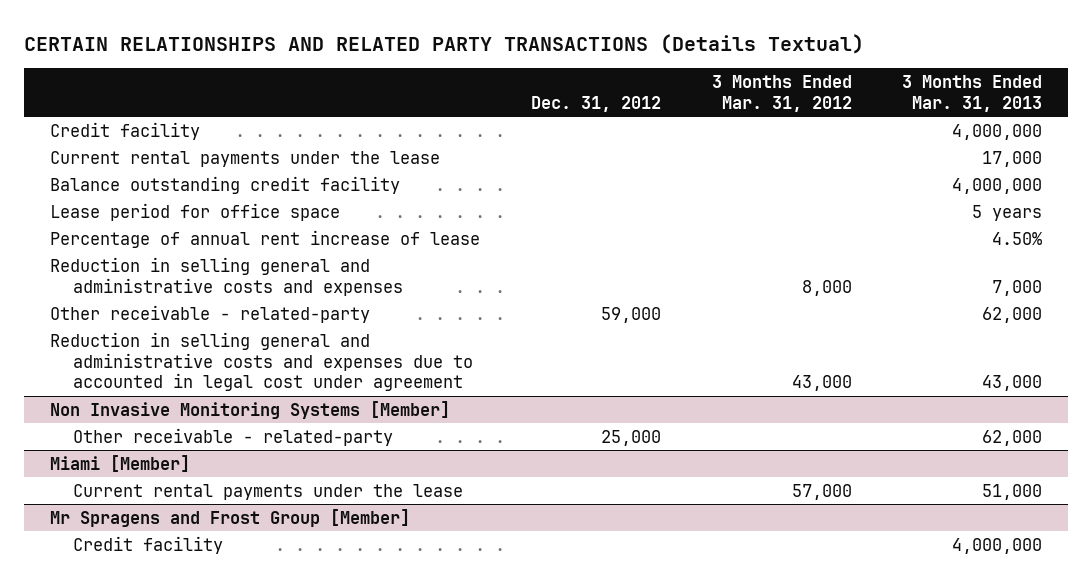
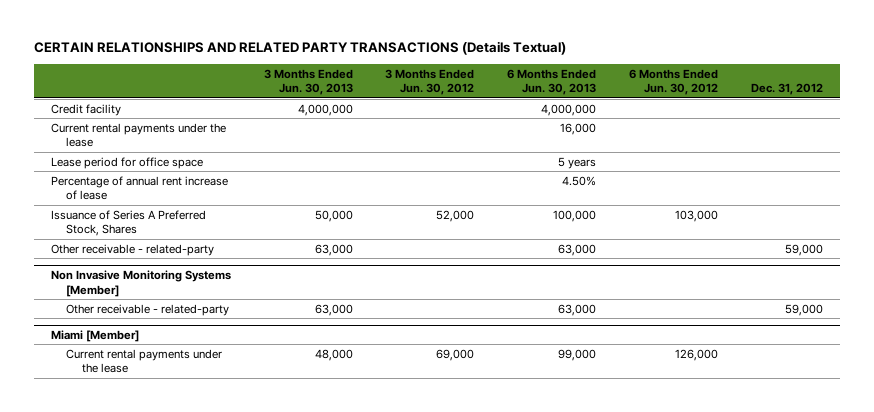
[711,74,852,112] 3 Months Ended Mar. 31, 2012 -> none
[902,74,1043,112] 3 Months Ended Mar. 31, 2013 -> none
none -> [263,68,353,96] 3 Months Ended Jun. 30, 2013
none -> [385,68,475,96] 3 Months Ended Jun. 30, 2012
none -> [507,68,597,96] 6 Months Ended Jun. 30, 2013
none -> [629,68,719,96] 6 Months Ended Jun. 30, 2012
[49,175,400,194] Balance outstanding credit facility -> none
[49,256,404,296] Reduction in selling general and administrative costs and expenses -> [50,209,206,237] Issuance of Series A Preferred Stock, Shares
[49,331,474,392] Reduction in selling general and administrative costs and expenses due to accounted in legal cost under agreement -> none
[600,429,661,446] 25,000 -> [785,303,824,316] 59,000
[49,508,410,527] Mr Spragens and Frost Group [Member] -> none
[73,535,224,554] Credit facility -> none

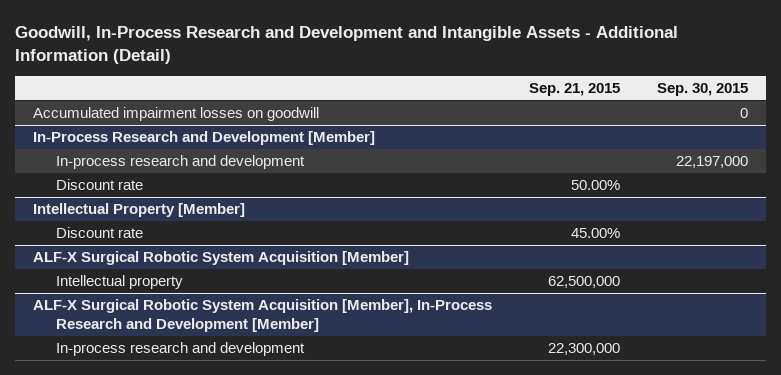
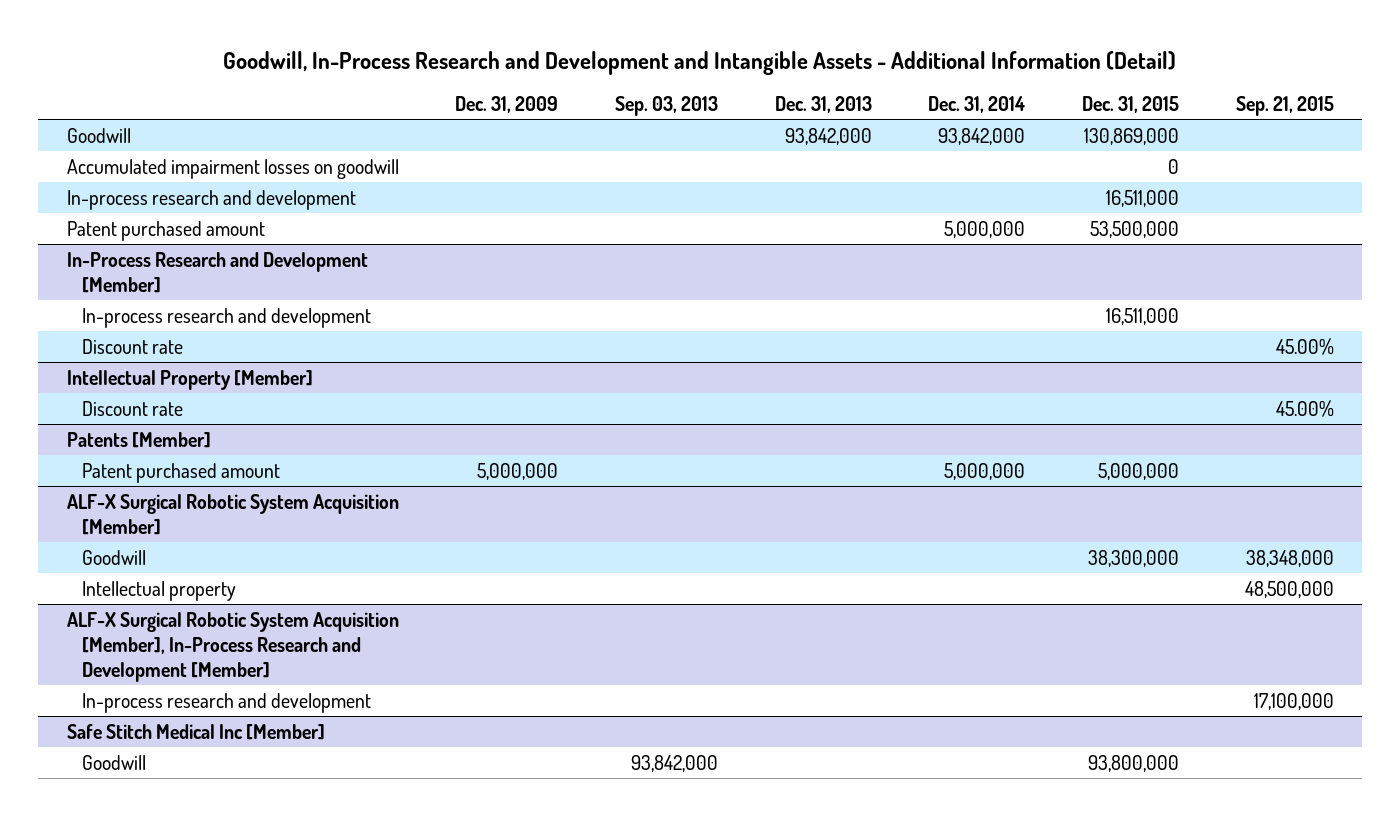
[656,82,748,96] Sep. 30, 2015 -> none
none -> [455,95,559,113] Dec. 31, 2009
none -> [615,95,719,116] Sep. 03, 2013
none -> [774,95,872,113] Dec. 31, 2013
none -> [928,95,1026,113] Dec. 31, 2014
none -> [1082,95,1180,113] Dec. 31, 2015
none -> [66,127,131,143] Goodwill
none -> [66,189,356,210] In-process research and development
none -> [66,220,265,241] Patent purchased amount
[570,180,620,191] 50.00% -> [1275,337,1334,355] 45.00%
none -> [66,431,211,448] Patents [Member]
none -> [82,462,281,483] Patent purchased amount
none -> [82,549,147,565] Goodwill
[547,276,620,289] 62,500,000 -> [1244,580,1334,598] 48,500,000
[547,343,620,356] 22,300,000 -> [1253,692,1334,710] 17,100,000
none -> [66,723,325,740] Safe Stitch Medical Inc [Member]
none -> [82,754,147,770] Goodwill

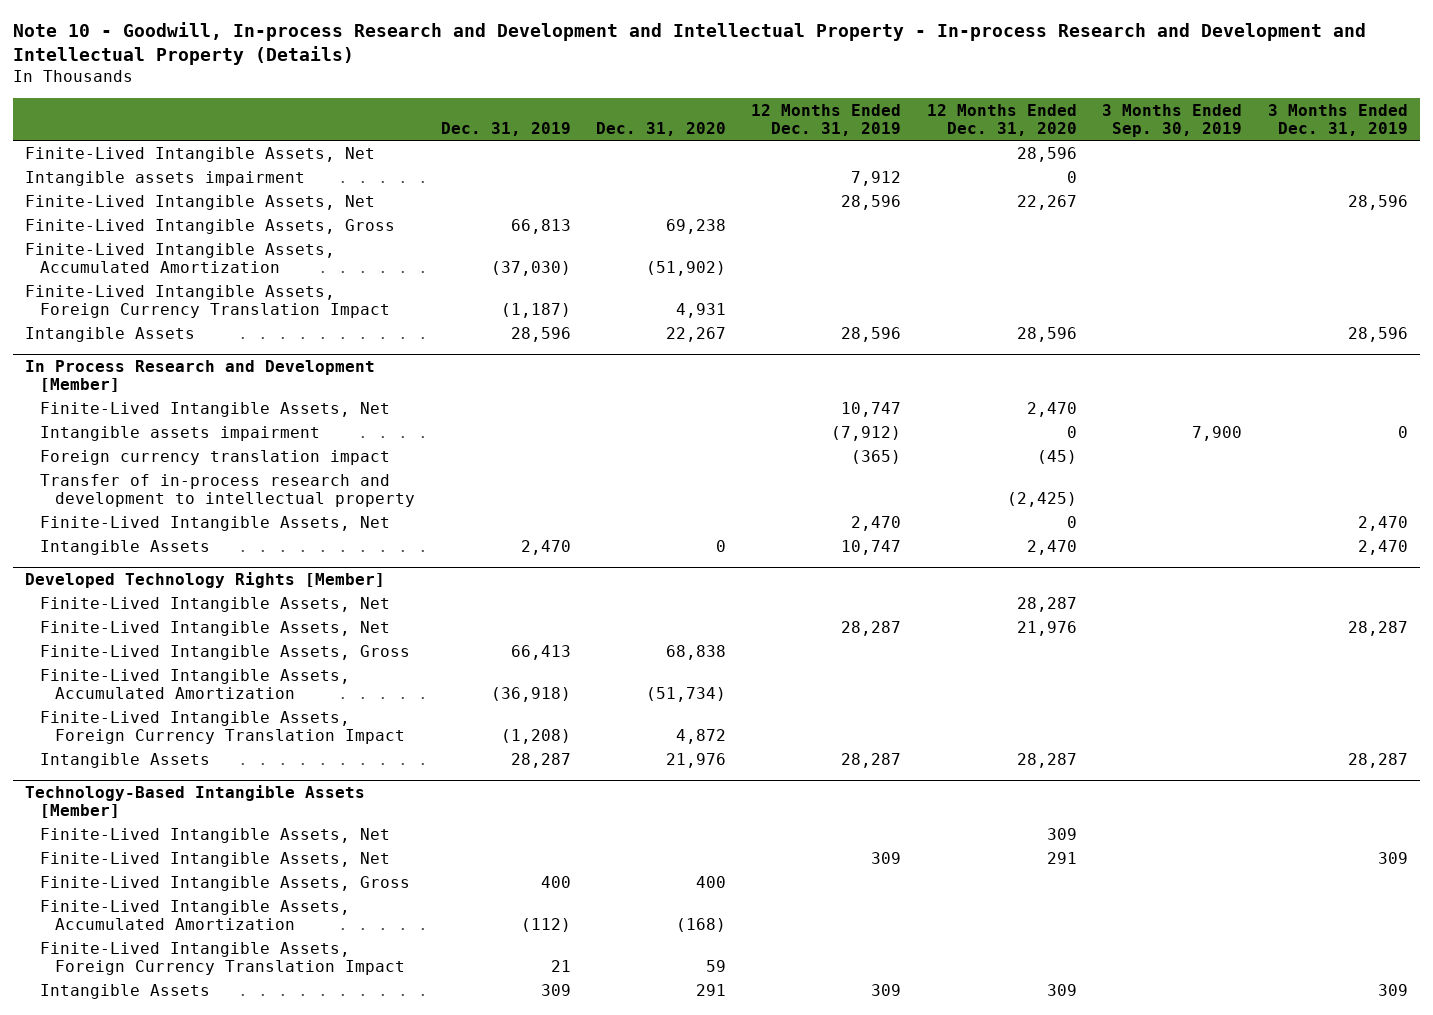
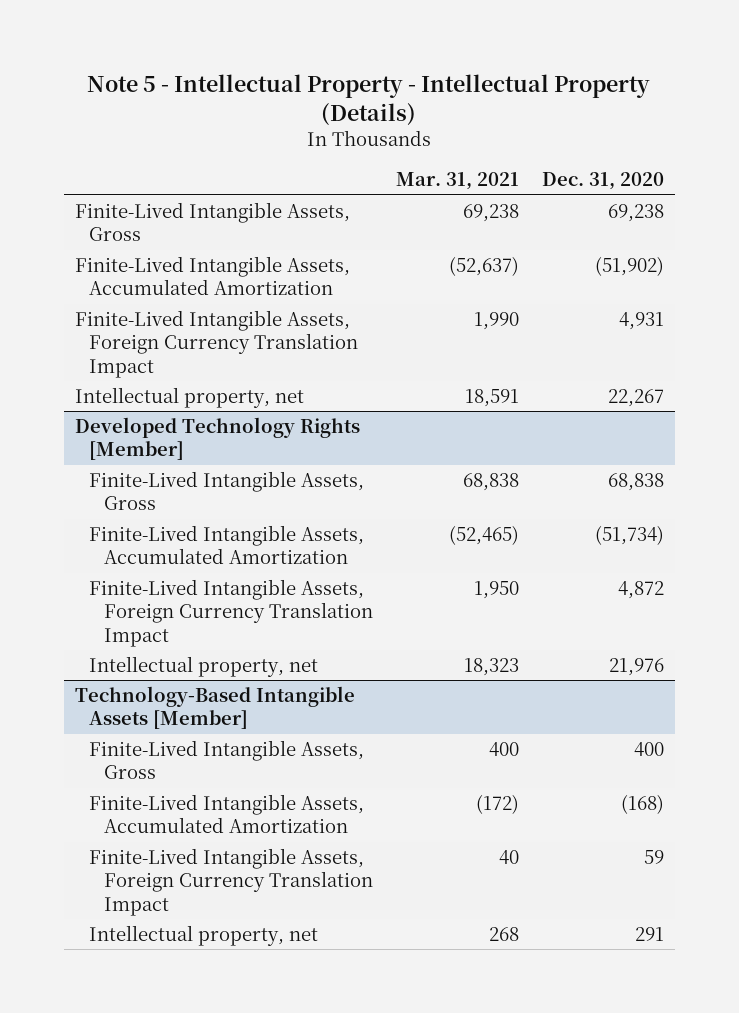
[12,21,1366,66] Note 10 - Goodwill, In-process Research and Development and Intellectual Property - In-process Research and Development and Intellectual Property (Details) -> [87,74,651,127] Note 5 - Intellectual Property - Intellectual Property (Details)
[440,121,571,136] Dec. 31, 2019 -> none
[751,103,902,136] 12 Months Ended Dec. 31, 2019 -> none
[926,103,1077,136] 12 Months Ended Dec. 31, 2020 -> none
[1102,103,1243,137] 3 Months Ended Sep. 30, 2019 -> none
[1267,103,1408,136] 3 Months Ended Dec. 31, 2019 -> none
none -> [395,172,519,191] Mar. 31, 2021
[25,146,376,162] Finite-Lived Intangible Assets, Net -> none
[25,170,306,186] Intangible assets impairment -> none
[25,194,376,210] Finite-Lived Intangible Assets, Net -> none
[25,359,376,392] In Process Research and Development [Member] -> none
[40,401,391,417] Finite-Lived Intangible Assets, Net -> none
[40,425,321,441] Intangible assets impairment -> none
[40,449,391,465] Foreign currency translation impact -> none
[40,473,416,507] Transfer of in-process research and development to intellectual property -> none
[40,515,391,531] Finite-Lived Intangible Assets, Net -> none
[40,539,211,555] Intangible Assets -> none
[25,326,196,342] Intangible Assets -> [75,386,305,408] Intellectual property, net
[40,596,391,612] Finite-Lived Intangible Assets, Net -> none
[40,620,391,636] Finite-Lived Intangible Assets, Net -> none
[40,752,211,768] Intangible Assets -> [89,655,319,677] Intellectual property, net
[40,827,391,843] Finite-Lived Intangible Assets, Net -> none
[40,851,391,867] Finite-Lived Intangible Assets, Net -> none
[40,983,211,999] Intangible Assets -> [89,924,319,946] Intellectual property, net

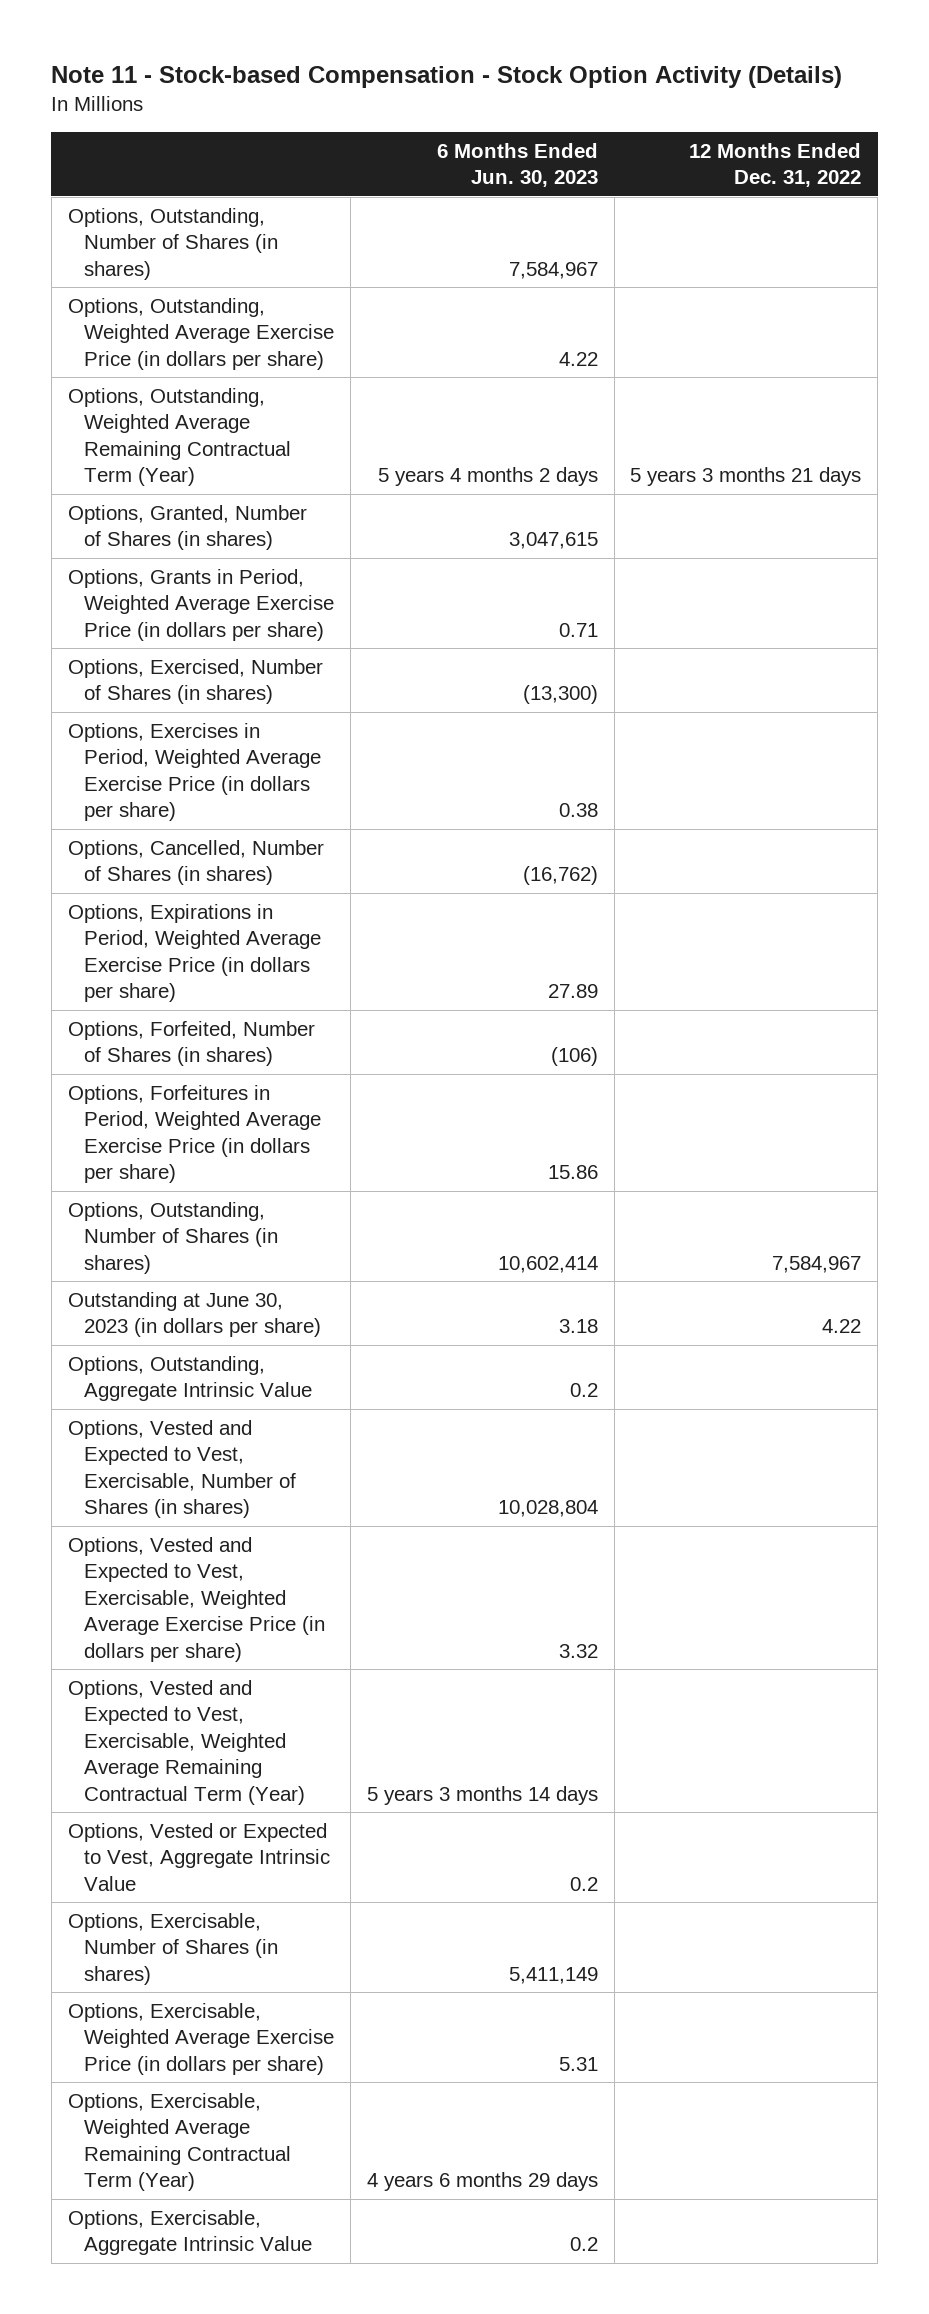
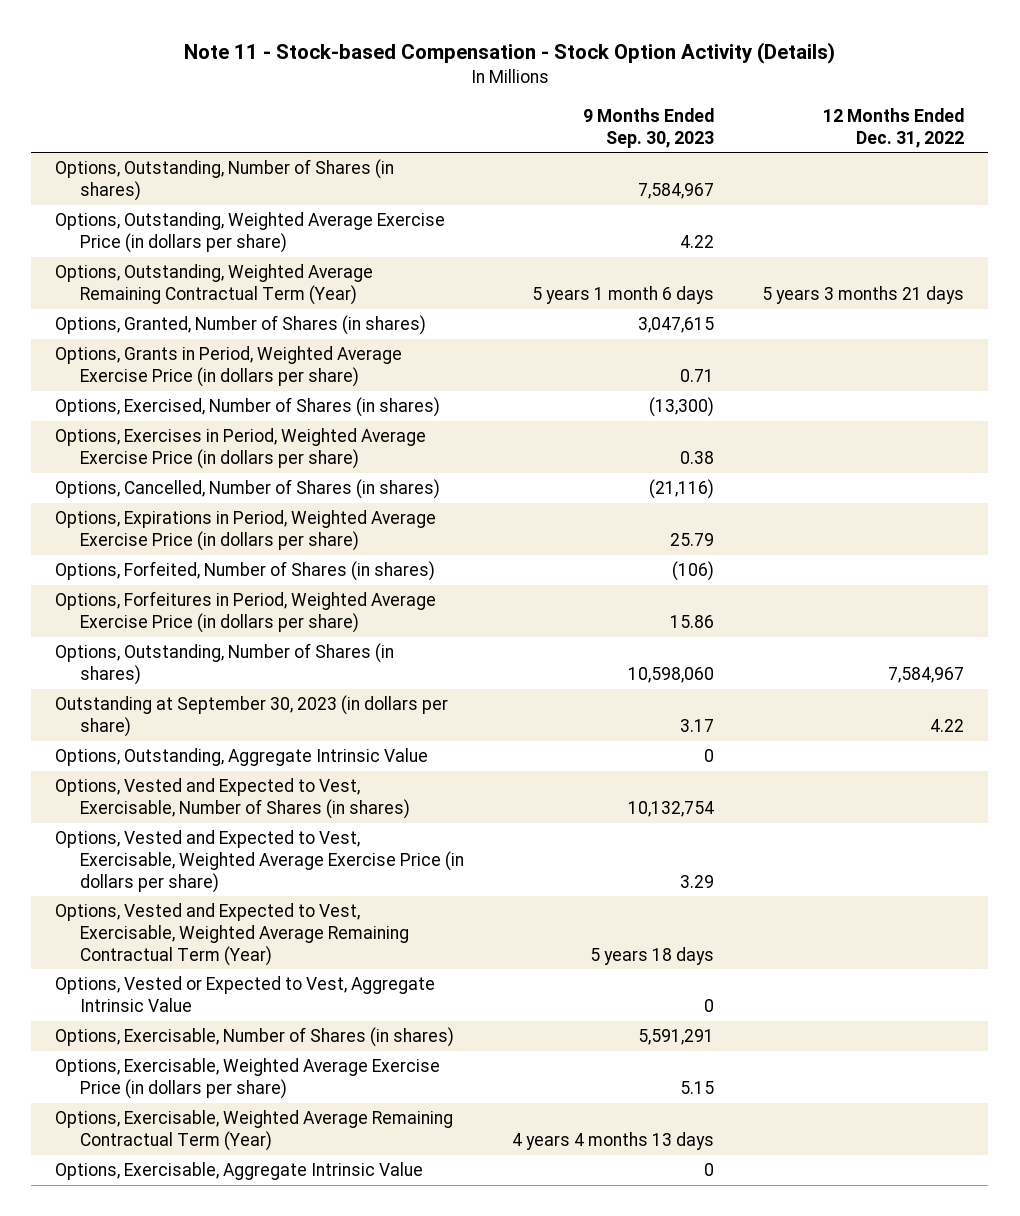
[436,142,598,188] 6 Months Ended Jun. 30, 2023 -> none
none -> [583,107,715,148] 9 Months Ended Sep. 30, 2023
[67,1291,322,1338] Outstanding at June 30, 2023 (in dollars per share) -> [55,695,449,738] Outstanding at September 30, 2023 (in dollars per share)

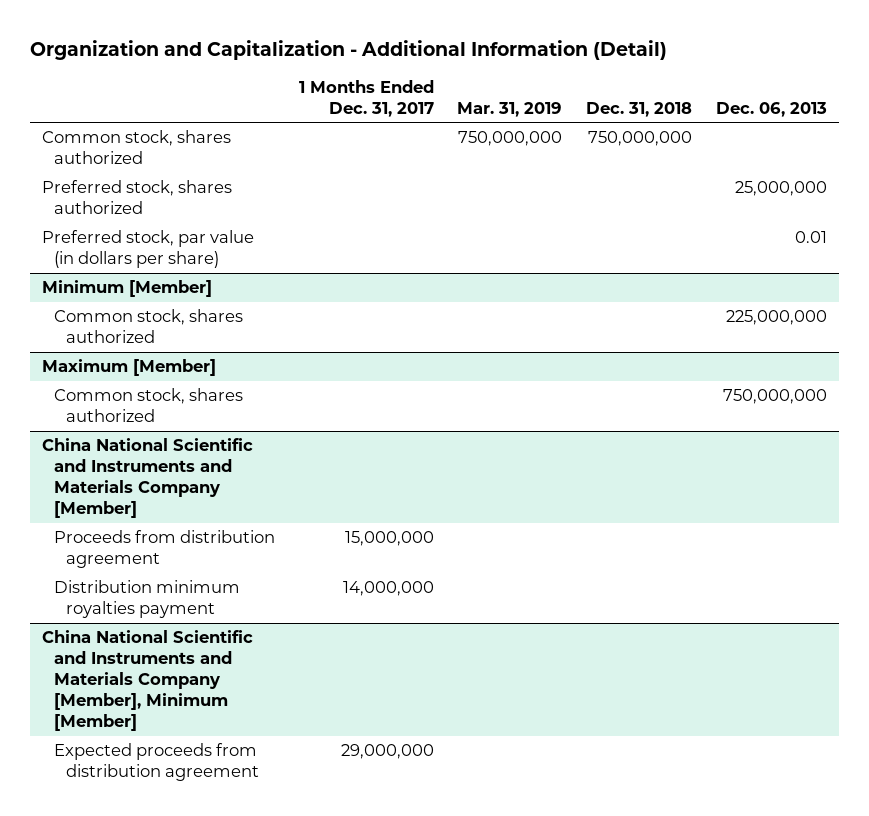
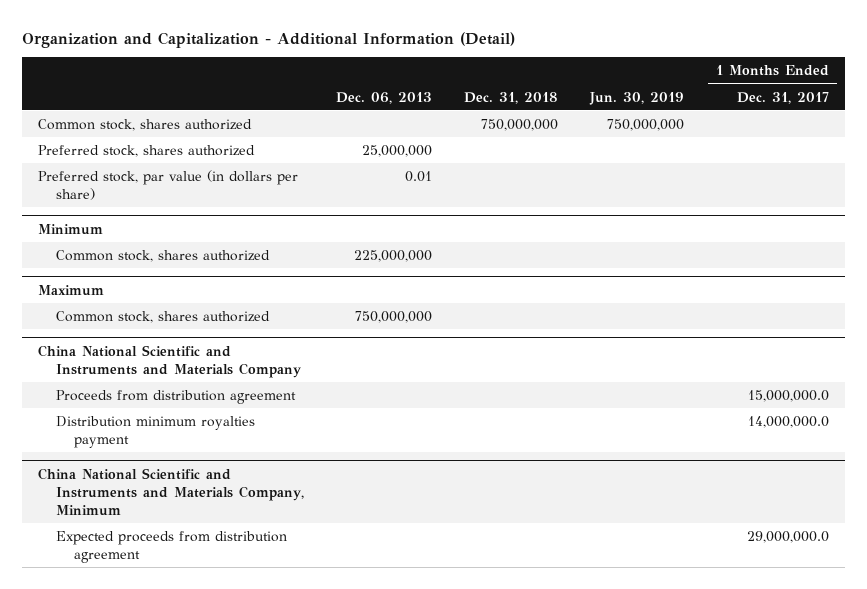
[457,101,563,117] Mar. 31, 2019 -> none
none -> [589,91,685,105] Jun. 30, 2019
[41,280,212,298] Minimum [Member] -> [38,223,104,235] Minimum
[41,359,216,377] Maximum [Member] -> [38,284,105,296] Maximum
[41,438,253,519] China National Scientific and Instruments and Materials Company [Member] -> [38,344,301,378] China National Scientific and Instruments and Materials Company
[344,531,434,547] 15,000,000 -> [748,389,830,402] 15,000,000.0
[342,581,434,597] 14,000,000 -> [748,415,830,428] 14,000,000.0
[41,630,253,731] China National Scientific and Instruments and Materials Company [Member], Minimum [Member] -> [38,467,304,516] China National Scientific and Instruments and Materials Company, Minimum
[340,744,434,760] 29,000,000 -> [747,530,830,543] 29,000,000.0

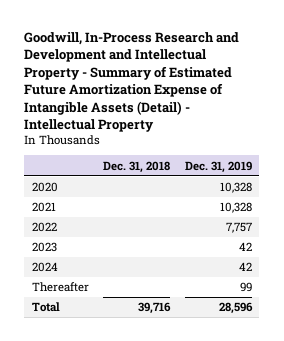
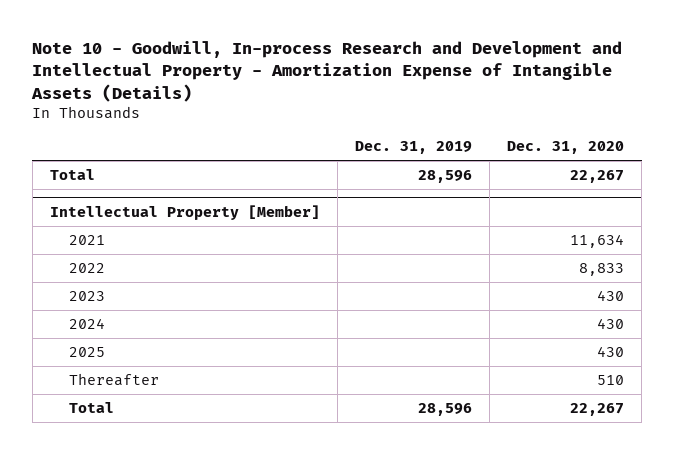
[24,31,240,132] Goodwill, In-Process Research and Development and Intellectual Property - Summary of Estimated Future Amortization Expense of Intangible Assets (Detail) - Intellectual Property -> [31,41,623,102] Note 10 - Goodwill, In-process Research and Development and Intellectual Property - Amortization Expense of Intangible Assets (Details)
[103,160,171,173] Dec. 31, 2018 -> none
none -> [507,141,625,155] Dec. 31, 2020
[31,182,58,193] 2020 -> none
[31,202,56,213] 2021 -> none
[31,222,57,233] 2022 -> none
[31,242,57,253] 2023 -> none
[31,262,58,273] 2024 -> none
[31,282,89,293] Thereafter -> none
none -> [49,204,320,220] Intellectual Property [Member]
none -> [69,235,106,246] 2021
none -> [69,263,106,274] 2022
none -> [69,291,106,302] 2023
none -> [69,318,106,330] 2024
none -> [69,347,106,358] 2025
none -> [69,373,160,387] Thereafter
none -> [69,402,115,414] Total

